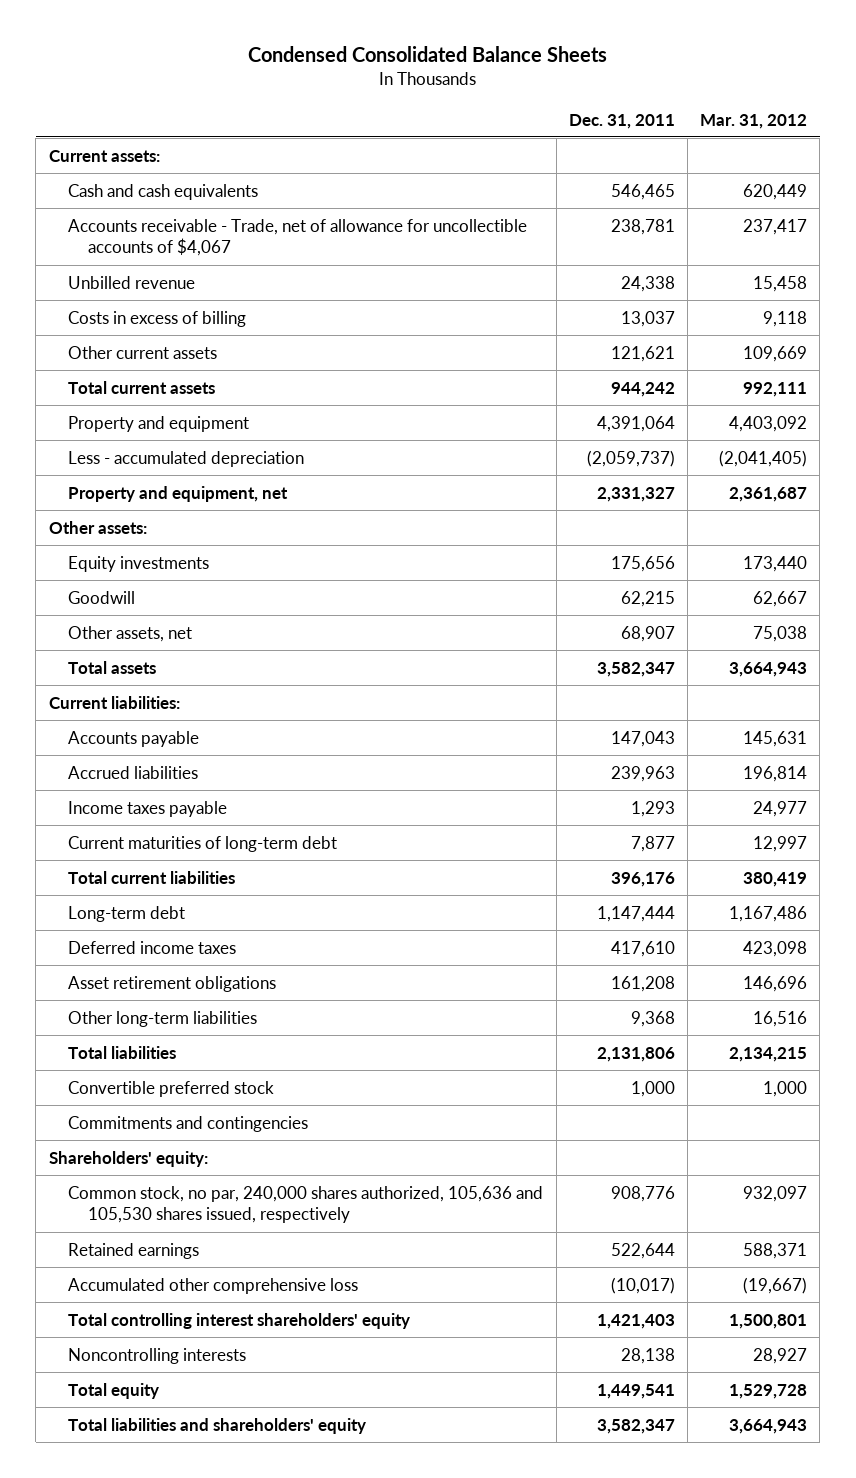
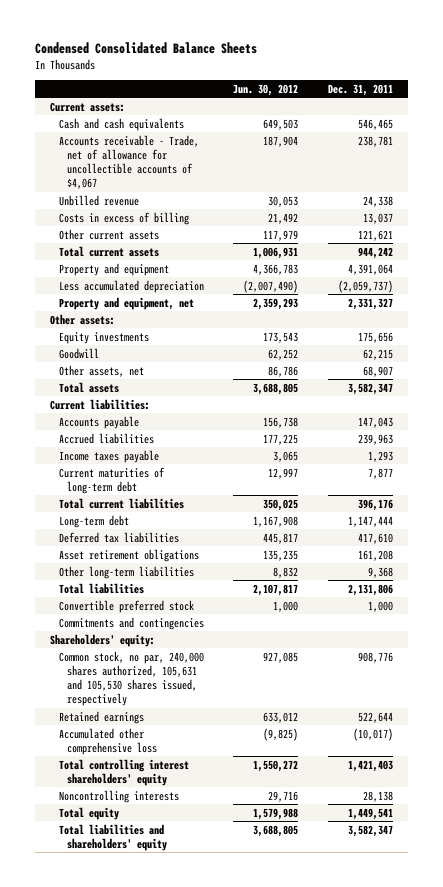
[699,113,807,129] Mar. 31, 2012 -> none
none -> [233,83,299,96] Jun. 30, 2012
[68,450,305,467] Less - accumulated depreciation -> [58,279,204,293] Less accumulated depreciation
[68,940,237,954] Deferred income taxes -> [58,531,179,543] Deferred tax liabilities
[68,1185,544,1224] Common stock, no par, 240,000 shares authorized, 105,636 and 105,530 shares issued, respectively -> [58,650,204,707] Common stock, no par, 240,000 shares authorized, 105,631 and 105,530 shares issued, respectively

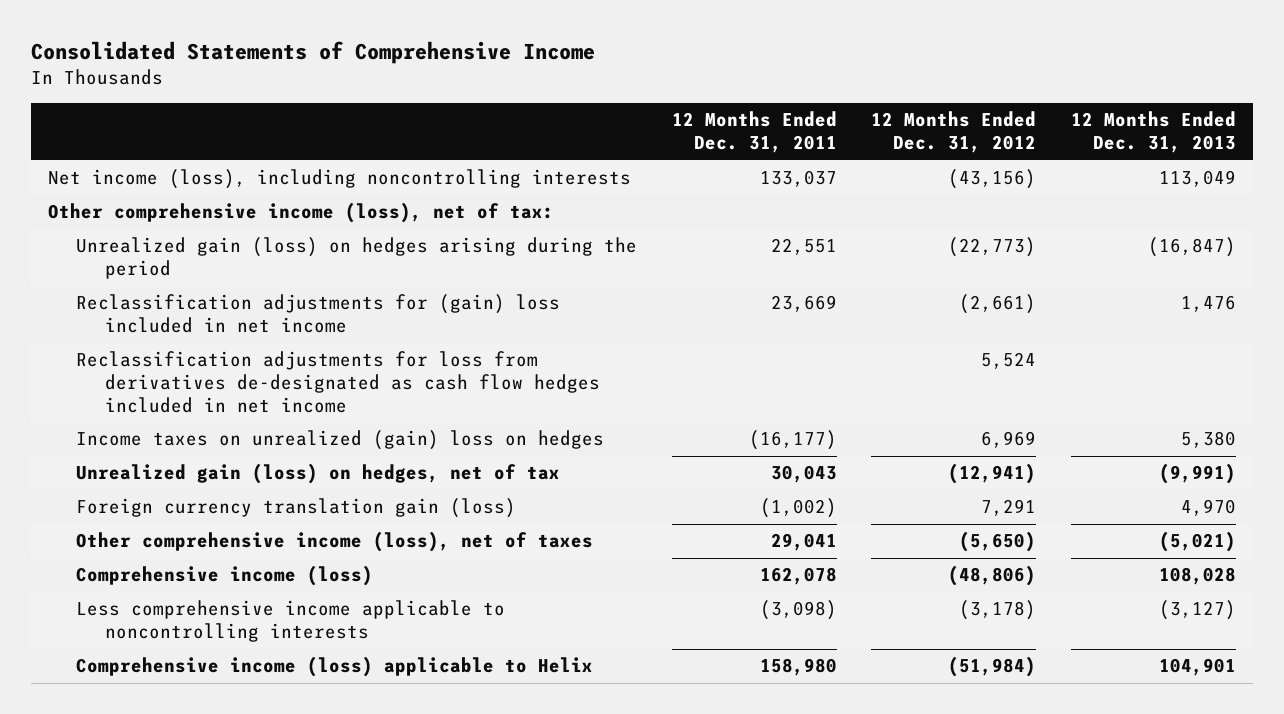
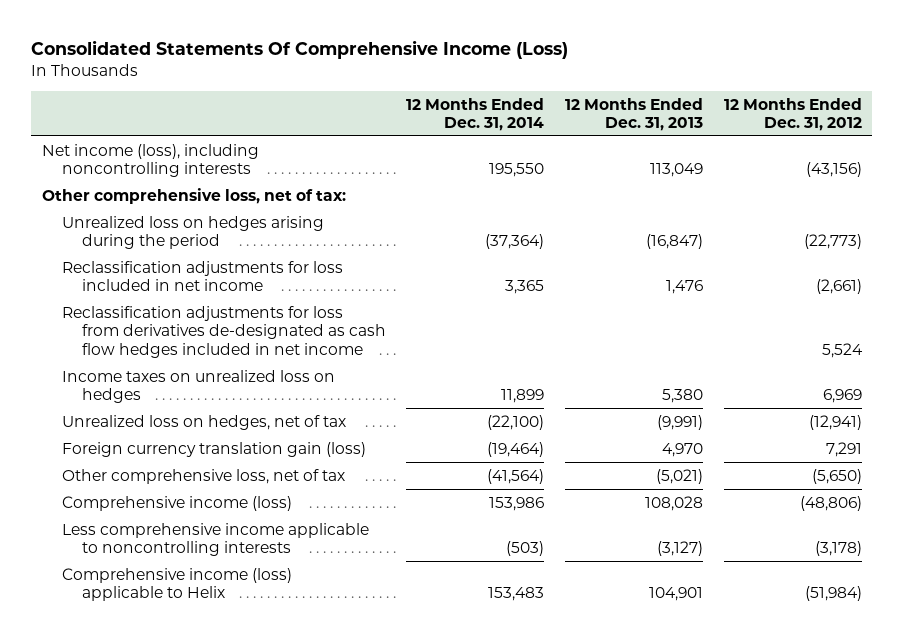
[30,41,595,65] Consolidated Statements of Comprehensive Income -> [31,39,569,59] Consolidated Statements Of Comprehensive Income (Loss)
[671,111,837,154] 12 Months Ended Dec. 31, 2011 -> none
none -> [406,97,545,131] 12 Months Ended Dec. 31, 2014
[47,202,554,224] Other comprehensive income (loss), net of tax: -> [41,187,346,204] Other comprehensive loss, net of tax:
[76,237,638,280] Unrealized gain (loss) on hedges arising during the period -> [61,215,324,250] Unrealized loss on hedges arising during the period
[76,294,561,334] Reclassification adjustments for (gain) loss included in net income -> [61,260,343,292] Reclassification adjustments for loss included in net income
[76,430,605,451] Income taxes on unrealized (gain) loss on hedges -> [61,369,335,404] Income taxes on unrealized loss on hedges
[76,463,561,485] Unrealized gain (loss) on hedges, net of tax -> [61,414,346,430] Unrealized loss on hedges, net of tax
[76,531,594,553] Other comprehensive income (loss), net of taxes -> [61,468,345,484] Other comprehensive loss, net of tax

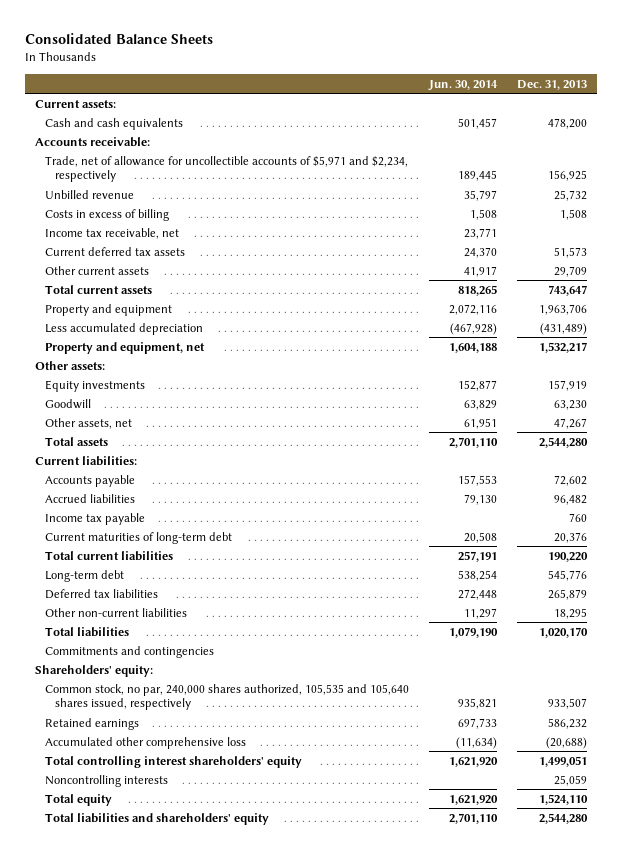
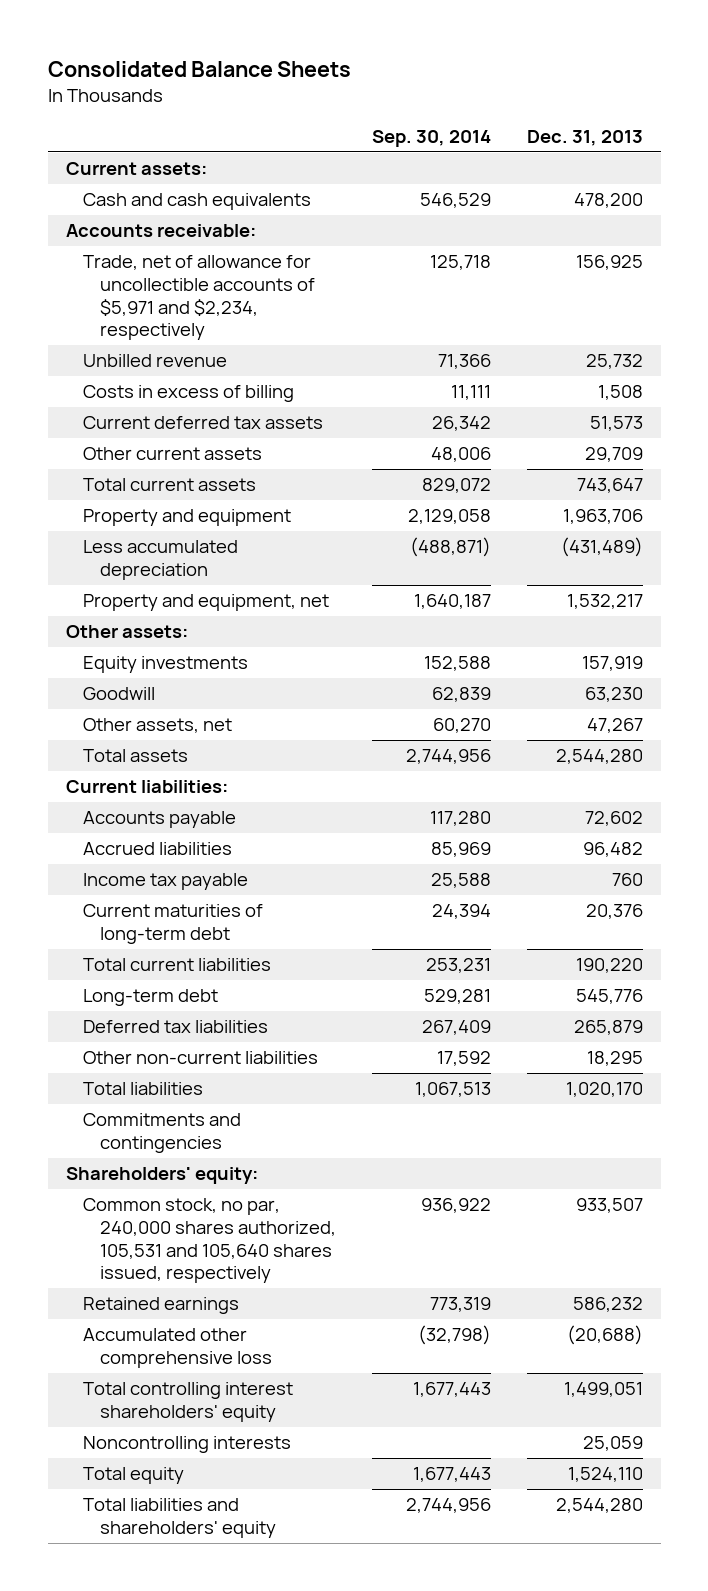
[427,79,498,91] Jun. 30, 2014 -> none
none -> [371,129,491,147] Sep. 30, 2014
[44,227,179,239] Income tax receivable, net -> none
[44,683,409,711] Common stock, no par, 240,000 shares authorized, 105,535 and 105,640 shares issued, respectively -> [82,1198,336,1284] Common stock, no par, 240,000 shares authorized, 105,531 and 105,640 shares issued, respectively

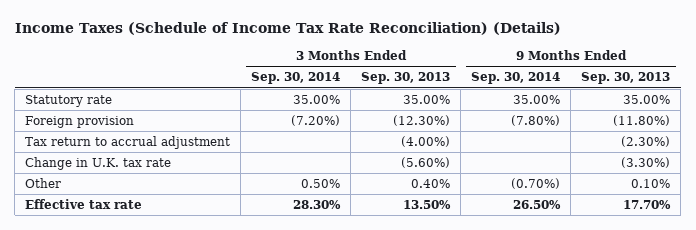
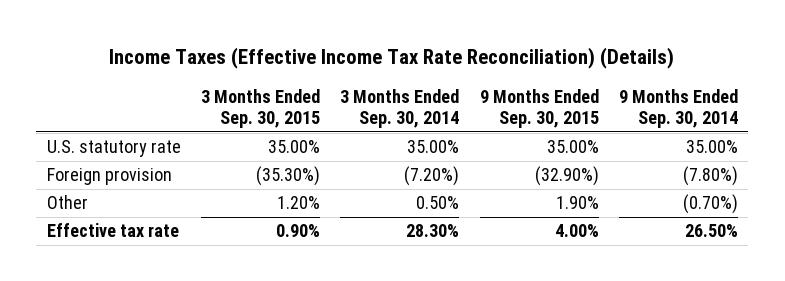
[14,22,561,36] Income Taxes (Schedule of Income Tax Rate Reconciliation) (Details) -> [109,47,675,70] Income Taxes (Effective Income Tax Rate Reconciliation) (Details)
[361,72,451,85] Sep. 30, 2013 -> none
[581,72,671,85] Sep. 30, 2013 -> none
none -> [201,88,321,129] 3 Months Ended Sep. 30, 2015
none -> [479,88,599,129] 9 Months Ended Sep. 30, 2015
[25,94,113,107] Statutory rate -> [46,140,181,158] U.S. statutory rate
[25,135,231,149] Tax return to accrual adjustment -> none
[25,156,172,170] Change in U.K. tax rate -> none

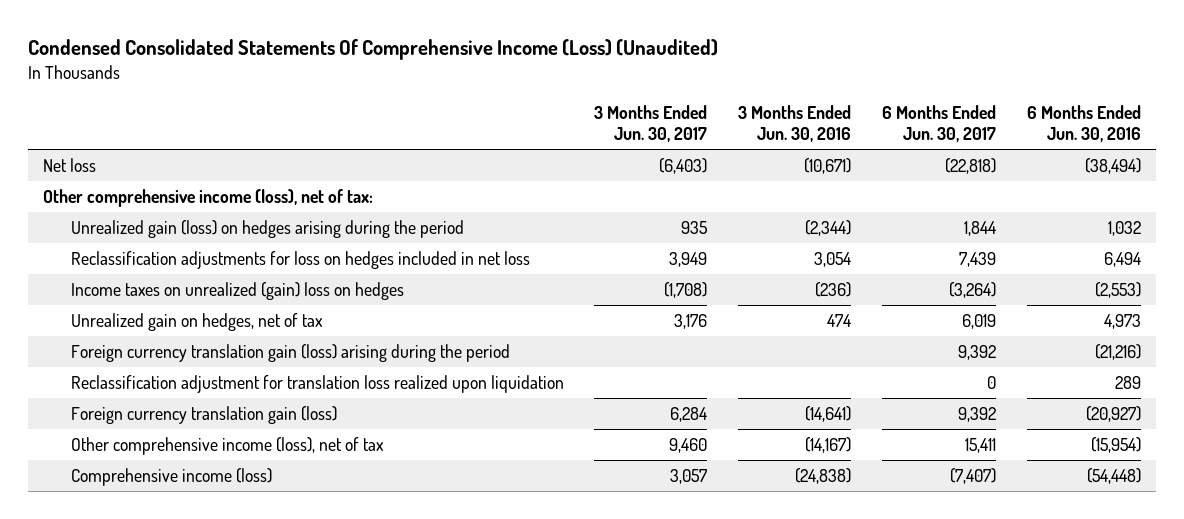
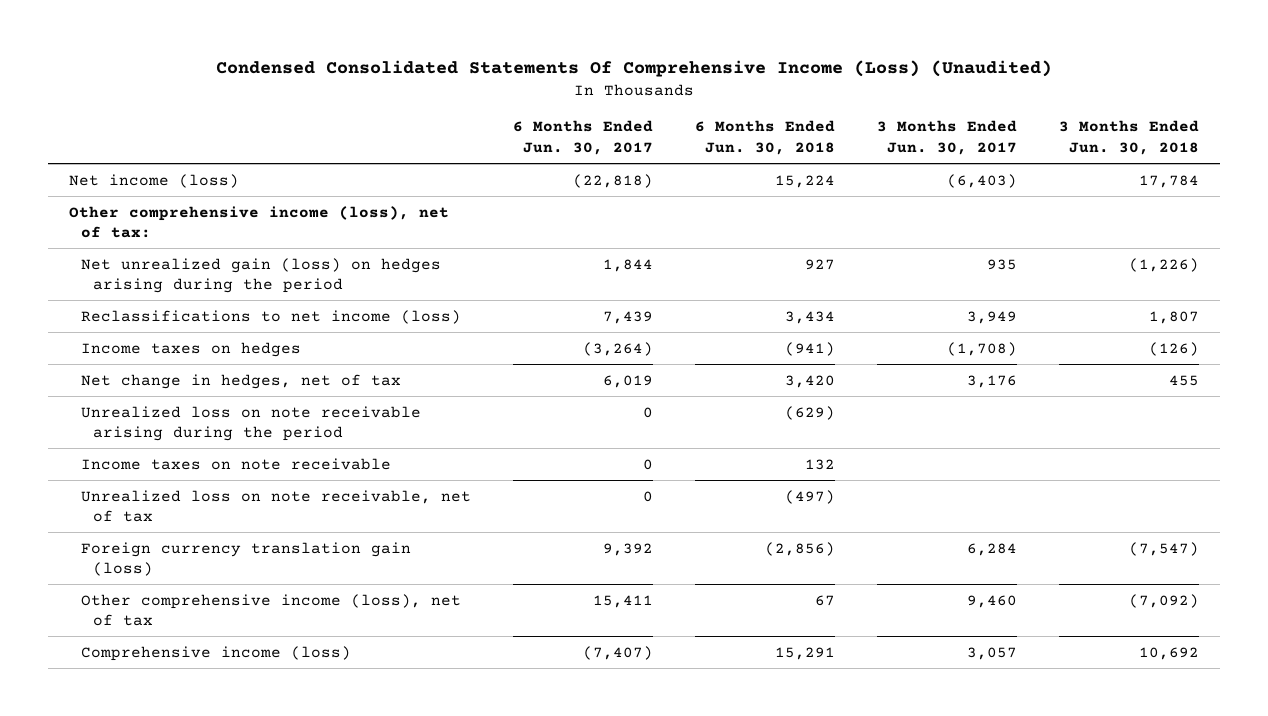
[738,104,852,142] 3 Months Ended Jun. 30, 2016 -> none
[1026,104,1141,142] 6 Months Ended Jun. 30, 2016 -> none
none -> [695,120,836,156] 6 Months Ended Jun. 30, 2018
none -> [1059,120,1200,156] 3 Months Ended Jun. 30, 2018
[43,157,97,172] Net loss -> [68,173,239,188] Net income (loss)
[70,343,510,362] Foreign currency translation gain (loss) arising during the period -> none
[70,374,564,393] Reclassification adjustment for translation loss realized upon liquidation -> none
[70,219,464,238] Unrealized gain (loss) on hedges arising during the period -> [80,257,441,294] Net unrealized gain (loss) on hedges arising during the period
[70,250,530,269] Reclassification adjustments for loss on hedges included in net loss -> [80,309,461,324] Reclassifications to net income (loss)
[70,281,404,300] Income taxes on unrealized (gain) loss on hedges -> [80,341,301,357] Income taxes on hedges
[70,312,323,331] Unrealized gain on hedges, net of tax -> [80,373,401,389] Net change in hedges, net of tax
none -> [80,405,421,442] Unrealized loss on note receivable arising during the period
none -> [80,457,391,470] Income taxes on note receivable
none -> [80,489,471,523] Unrealized loss on note receivable, net of tax

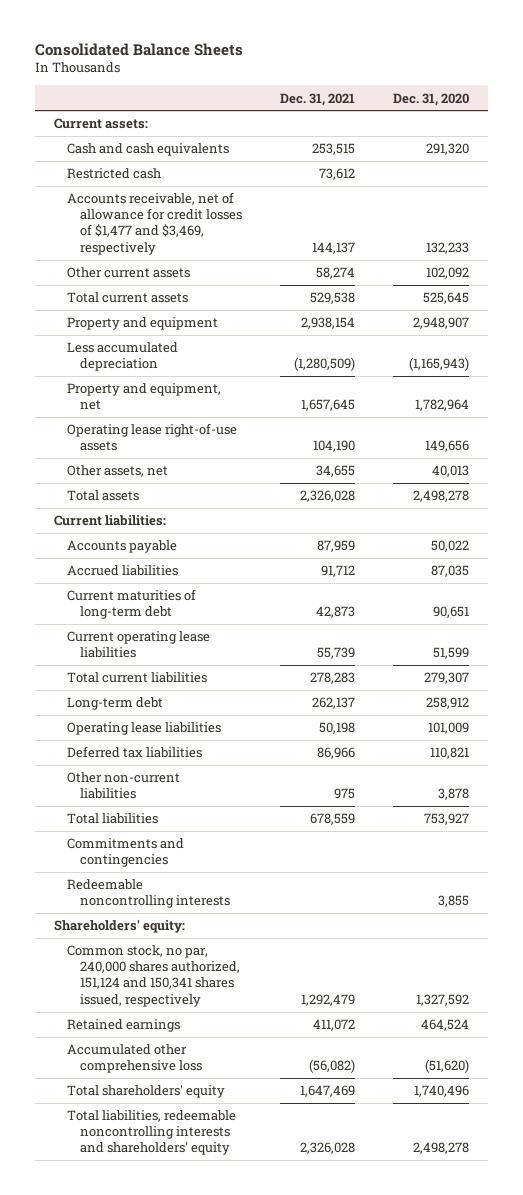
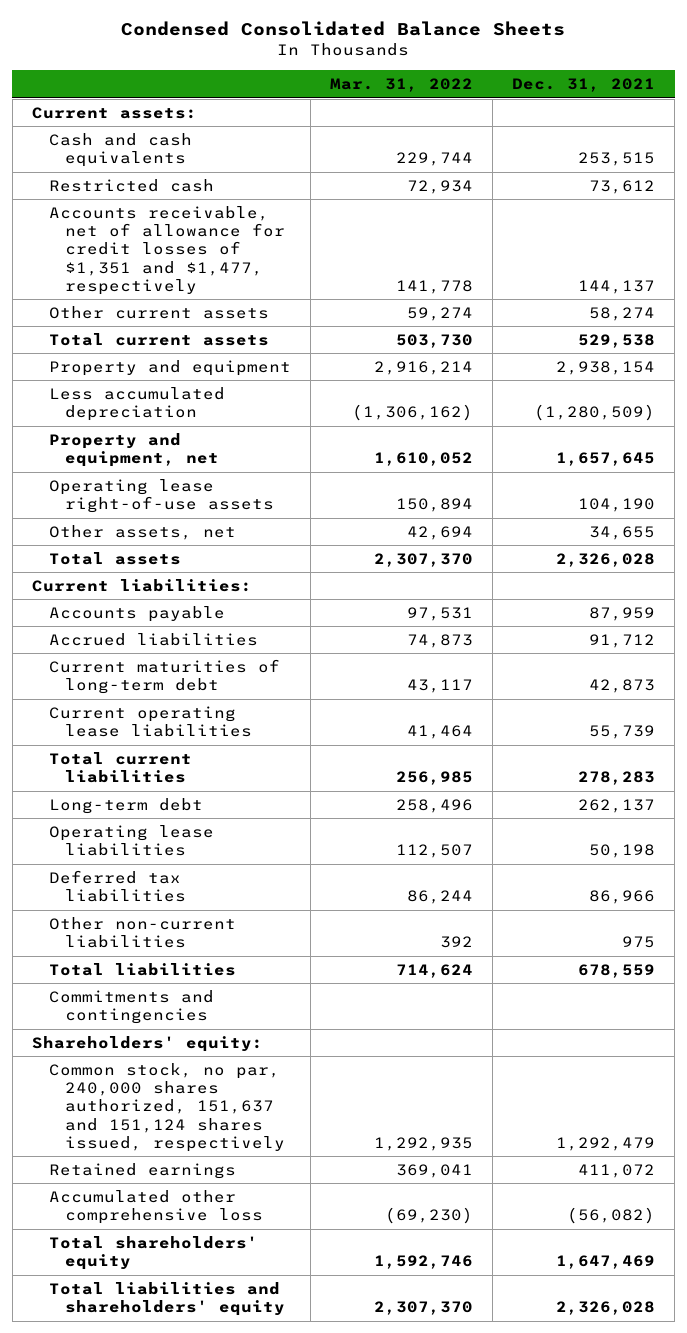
[34,42,243,56] Consolidated Balance Sheets -> [121,21,566,37] Condensed Consolidated Balance Sheets
[393,92,470,106] Dec. 31, 2020 -> none
none -> [329,78,473,93] Mar. 31, 2022
[66,192,243,255] Accounts receivable, net of allowance for credit losses of $1,477 and $3,469, respectively -> [48,205,286,295] Accounts receivable, net of allowance for credit losses of $1,351 and $1,477, respectively
[66,879,231,909] Redeemable noncontrolling interests -> none
[66,945,241,1007] Common stock, no par, 240,000 shares authorized, 151,124 and 150,341 shares issued, respectively -> [48,1062,286,1152] Common stock, no par, 240,000 shares authorized, 151,637 and 151,124 shares issued, respectively
[66,1110,236,1156] Total liabilities, redeemable noncontrolling interests and shareholders' equity -> [48,1281,286,1317] Total liabilities and shareholders' equity

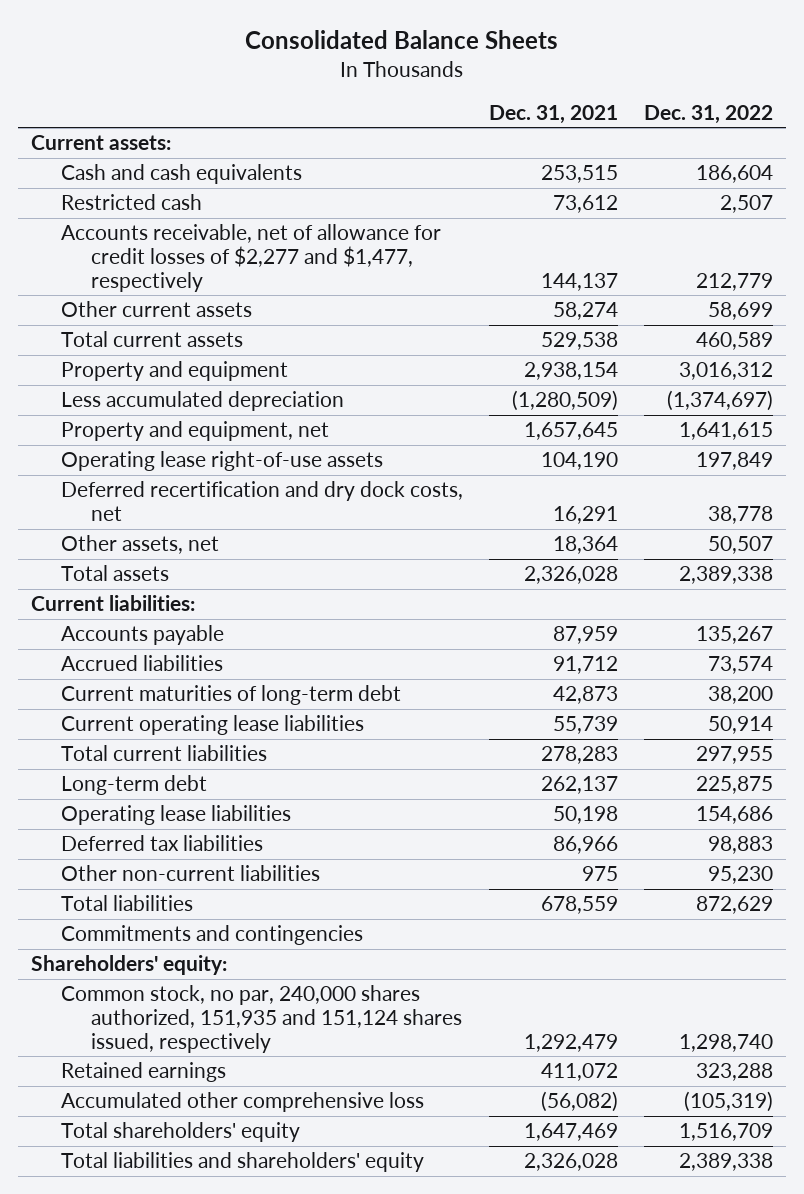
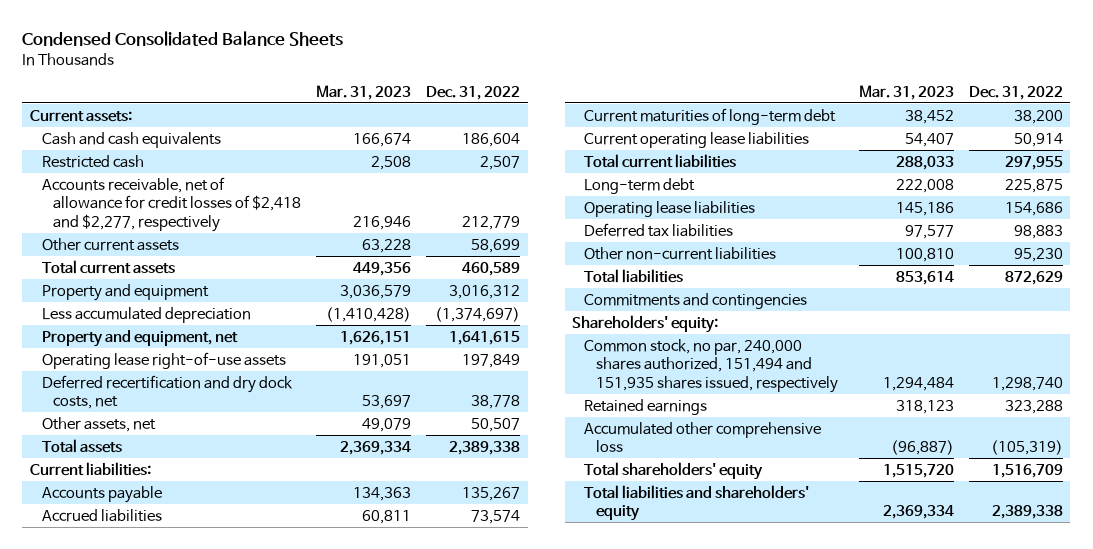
[244,30,558,50] Consolidated Balance Sheets -> [22,31,344,47] Condensed Consolidated Balance Sheets
[489,104,619,124] Dec. 31, 2021 -> none
none -> [316,84,412,100] Mar. 31, 2023
[61,224,442,292] Accounts receivable, net of allowance for credit losses of $2,277 and $1,477, respectively -> [41,176,302,232] Accounts receivable, net of allowance for credit losses of $2,418 and $2,277, respectively
[61,985,463,1053] Common stock, no par, 240,000 shares authorized, 151,935 and 151,124 shares issued, respectively -> [584,338,838,393] Common stock, no par, 240,000 shares authorized, 151,494 and 151,935 shares issued, respectively

